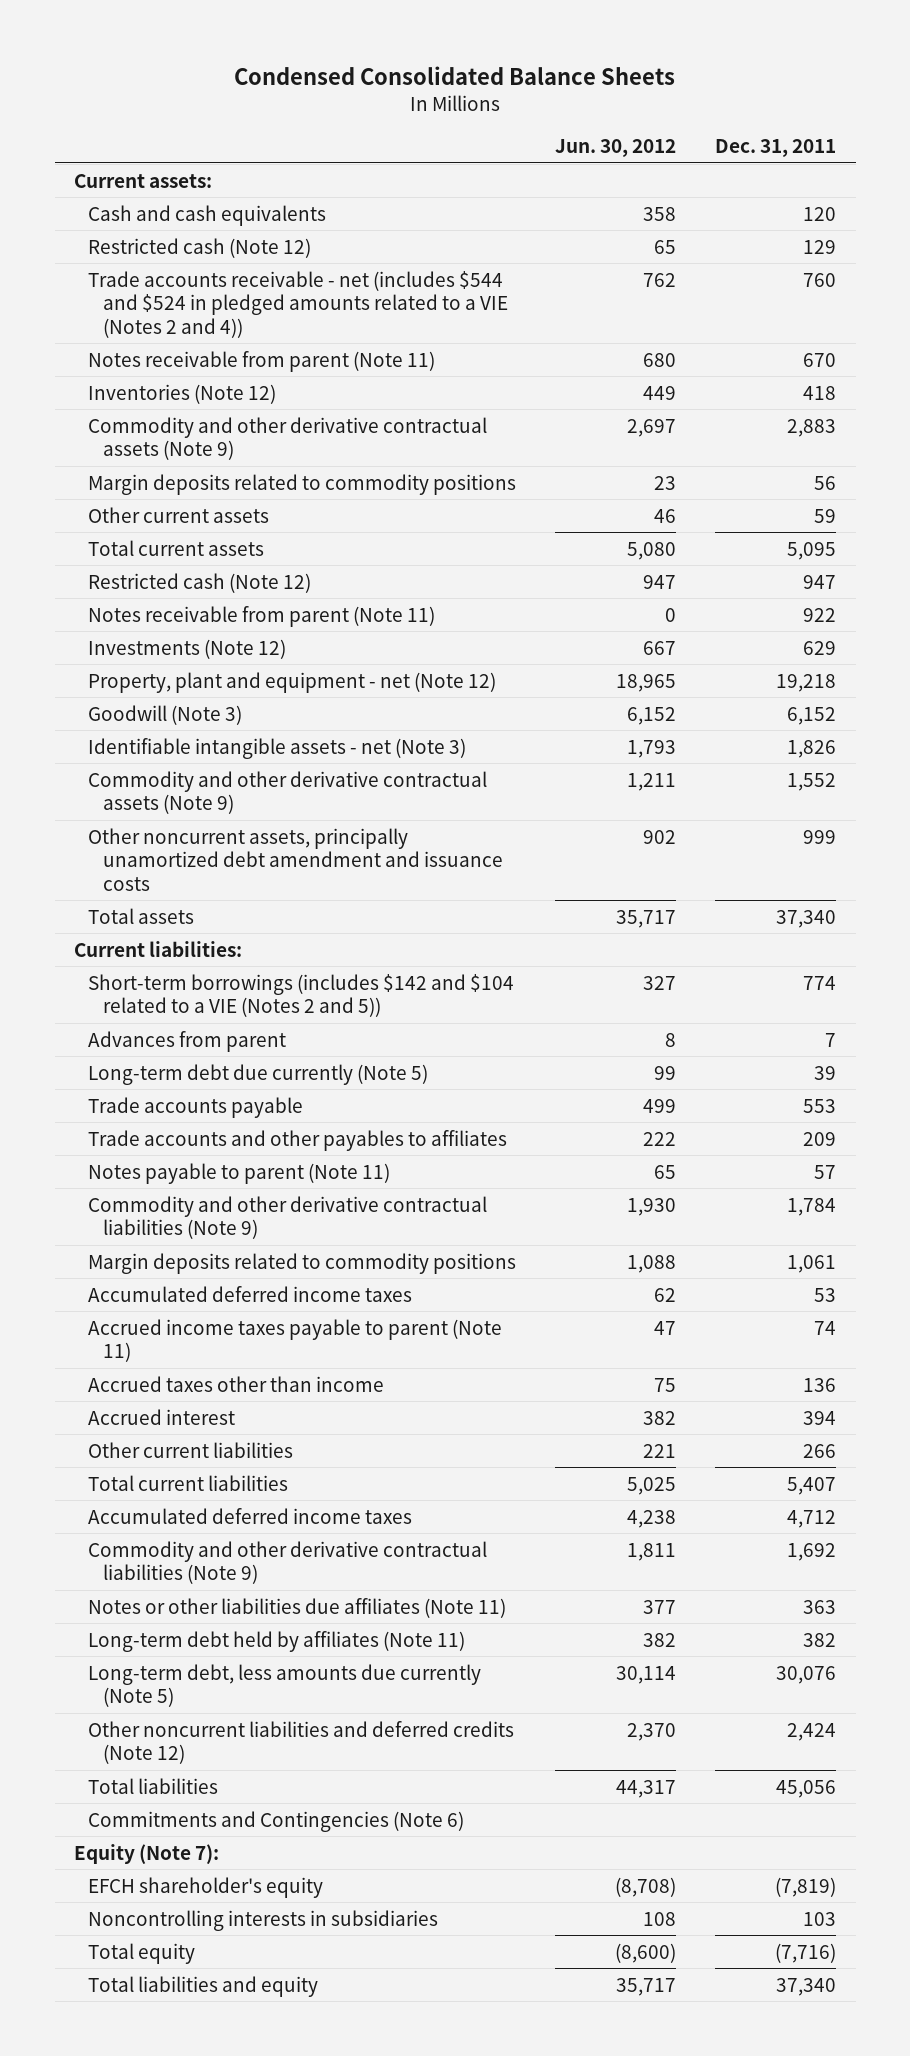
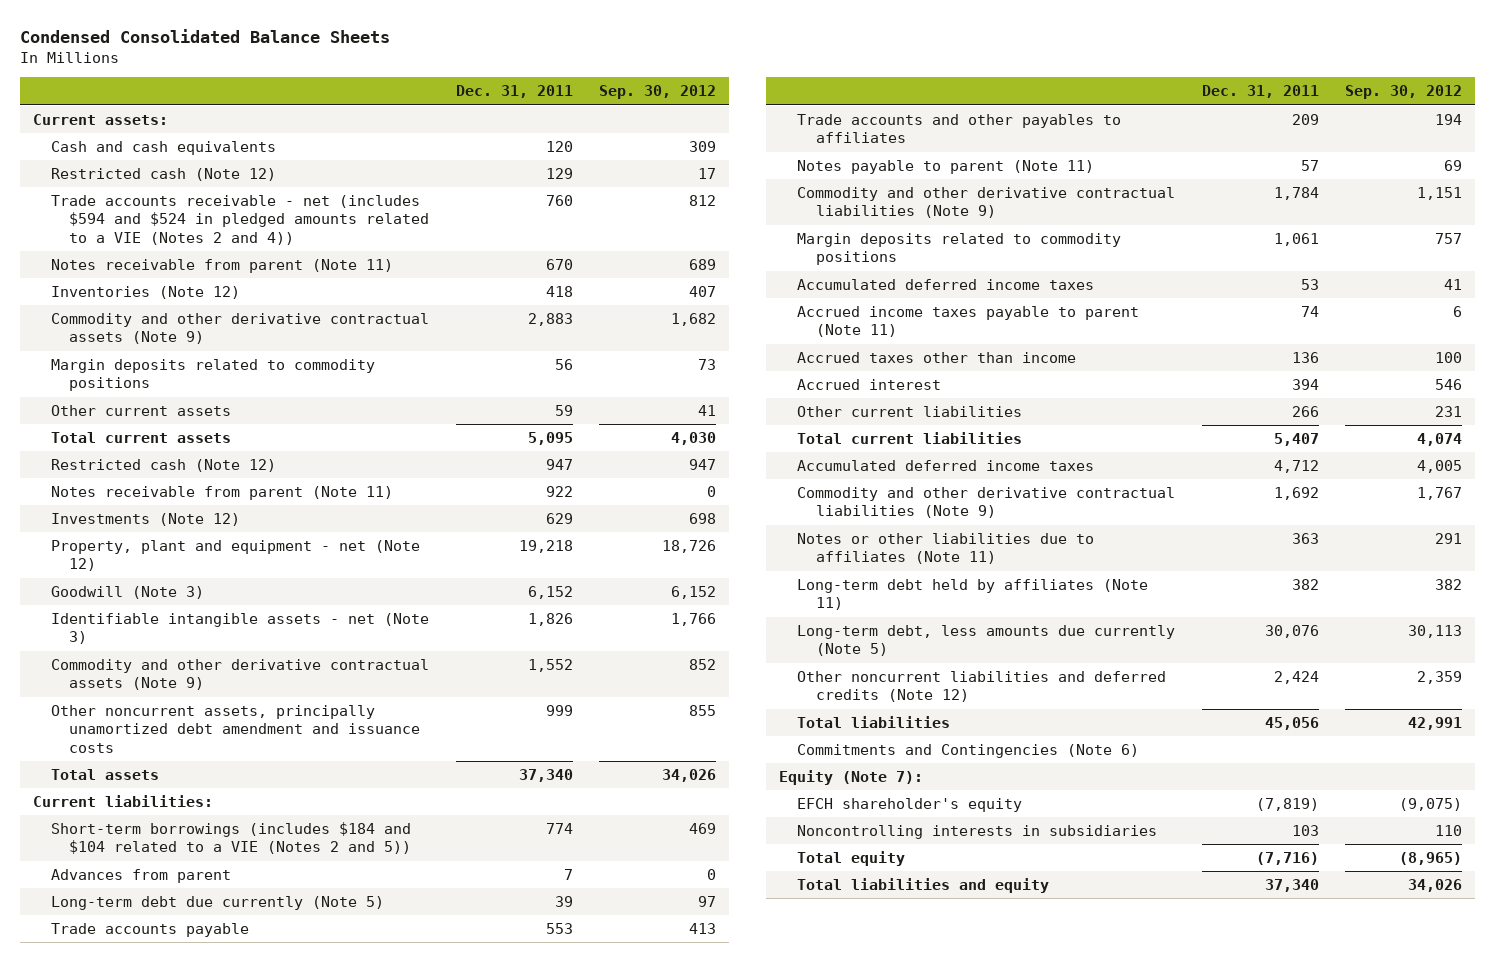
[555,139,677,158] Jun. 30, 2012 -> none
none -> [598,85,716,100] Sep. 30, 2012
[88,270,508,338] Trade accounts receivable - net (includes $544 and $524 in pledged amounts related to a VIE (Notes 2 and 4)) -> [51,195,430,245] Trade accounts receivable - net (includes $594 and $524 in pledged amounts related to a VIE (Notes 2 and 4))
[88,973,515,1018] Short-term borrowings (includes $142 and $104 related to a VIE (Notes 2 and 5)) -> [51,822,412,855] Short-term borrowings (includes $184 and $104 related to a VIE (Notes 2 and 5))
[88,1597,507,1618] Notes or other liabilities due affiliates (Note 11) -> [797,533,1095,565] Notes or other liabilities due to affiliates (Note 11)

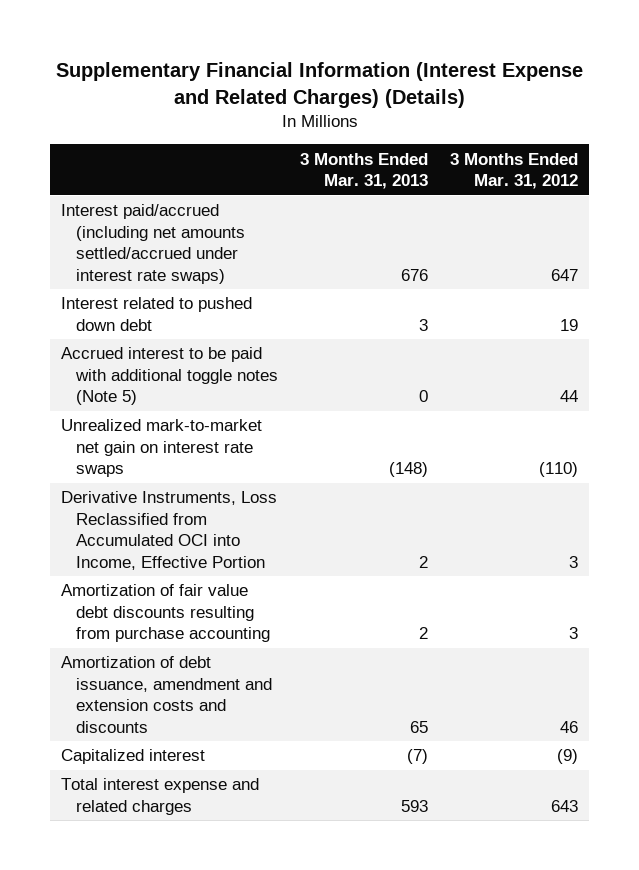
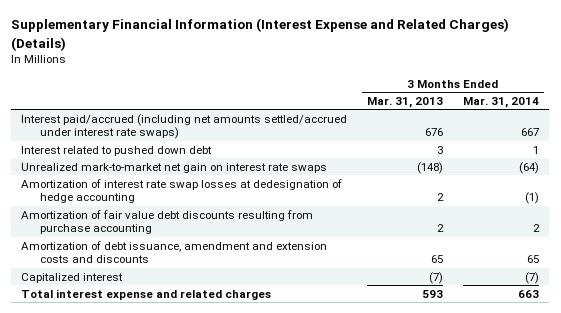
[449,152,578,190] 3 Months Ended Mar. 31, 2012 -> none
none -> [463,96,540,108] Mar. 31, 2014
[61,347,278,406] Accrued interest to be paid with additional toggle notes (Note 5) -> none
[61,491,278,570] Derivative Instruments, Loss Reclassified from Accumulated OCI into Income, Effective Portion -> [21,178,343,204] Amortization of interest rate swap losses at dedesignation of hedge accounting

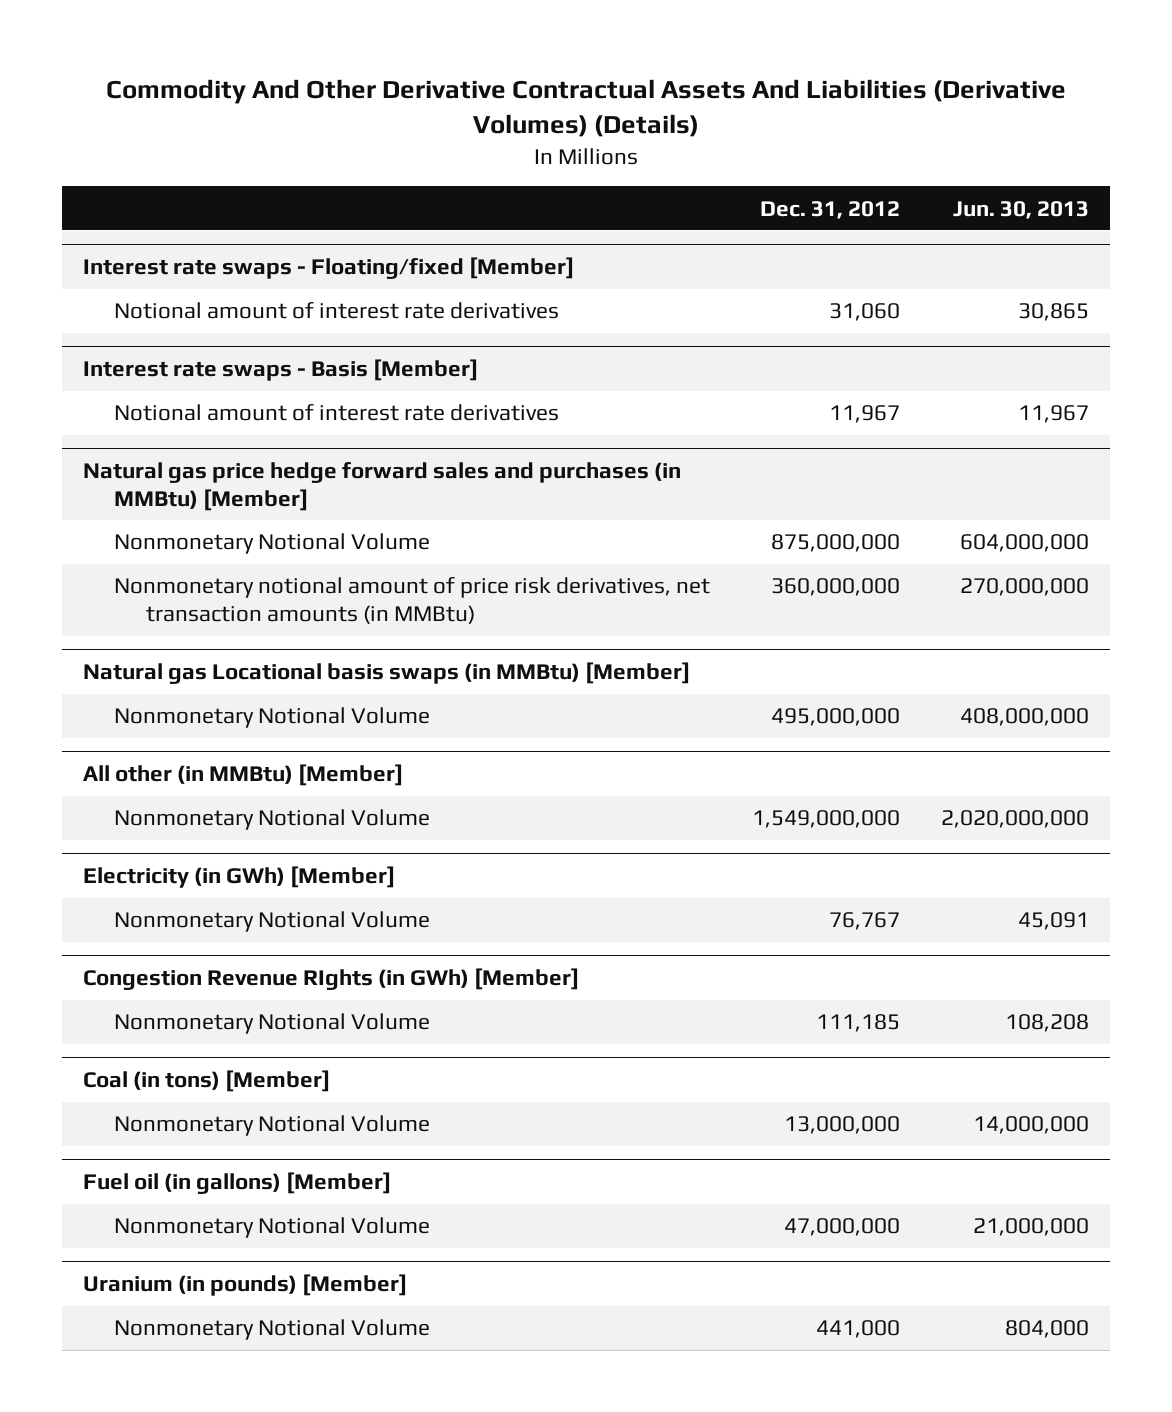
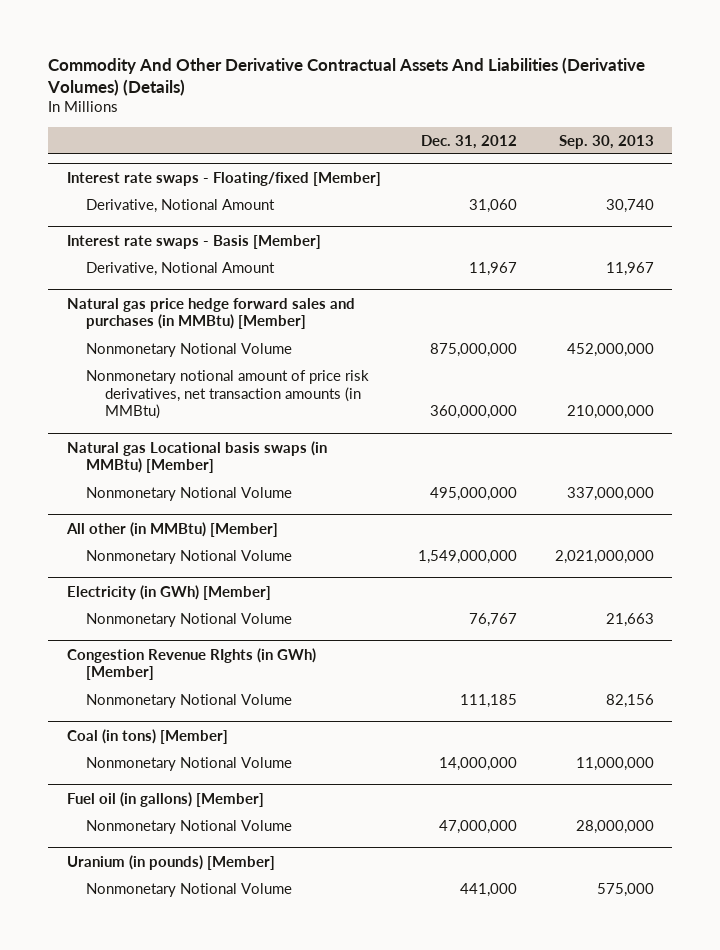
[952,200,1089,219] Jun. 30, 2013 -> none
none -> [558,134,654,149] Sep. 30, 2013
[114,302,560,320] Notional amount of interest rate derivatives -> [85,198,275,213] Derivative, Notional Amount
[114,404,560,422] Notional amount of interest rate derivatives -> [85,261,275,276] Derivative, Notional Amount
[783,1116,900,1135] 13,000,000 -> [439,756,518,771] 14,000,000

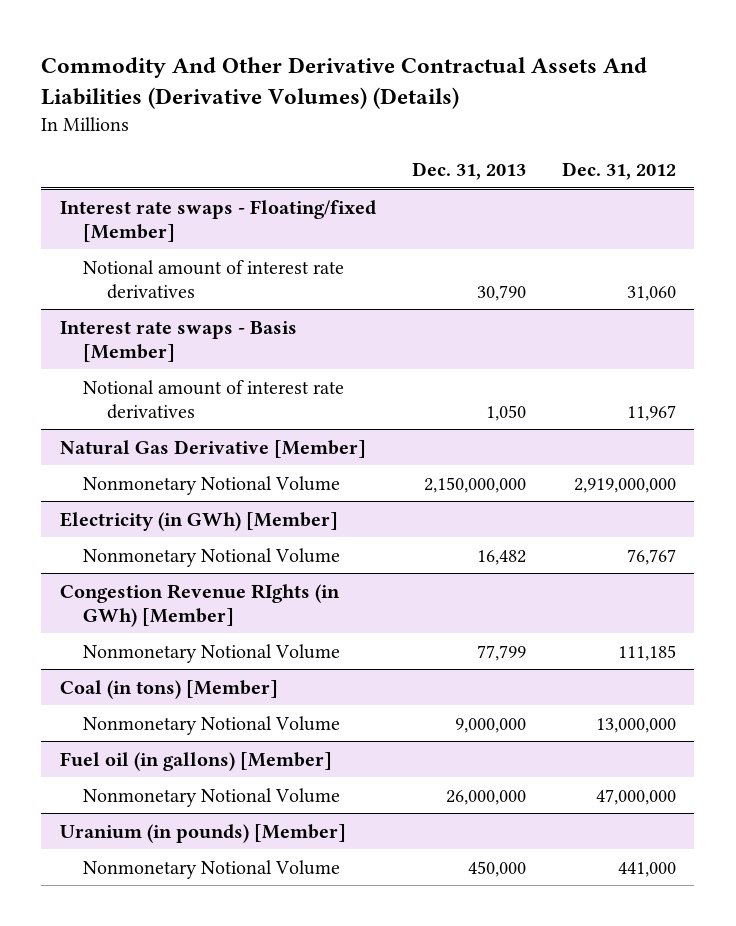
[558,134,654,149] Sep. 30, 2013 -> none
none -> [411,161,526,180] Dec. 31, 2013
[85,198,275,213] Derivative, Notional Amount -> [83,259,345,299] Notional amount of interest rate derivatives
[66,297,355,330] Natural gas price hedge forward sales and purchases (in MMBtu) [Member] -> none
[85,369,369,420] Nonmonetary notional amount of price risk derivatives, net transaction amounts (in MMBtu) -> none
[66,440,327,474] Natural gas Locational basis swaps (in MMBtu) [Member] -> none
[85,486,292,501] Nonmonetary Notional Volume -> none
[65,521,278,537] All other (in MMBtu) [Member] -> none
[85,549,292,564] Nonmonetary Notional Volume -> none
[85,261,275,276] Derivative, Notional Amount -> [83,379,345,419] Notional amount of interest rate derivatives
none -> [59,439,366,458] Natural Gas Derivative [Member]
[430,342,518,357] 875,000,000 -> [574,477,677,493] 2,919,000,000
[439,756,518,771] 14,000,000 -> [596,717,677,733] 13,000,000

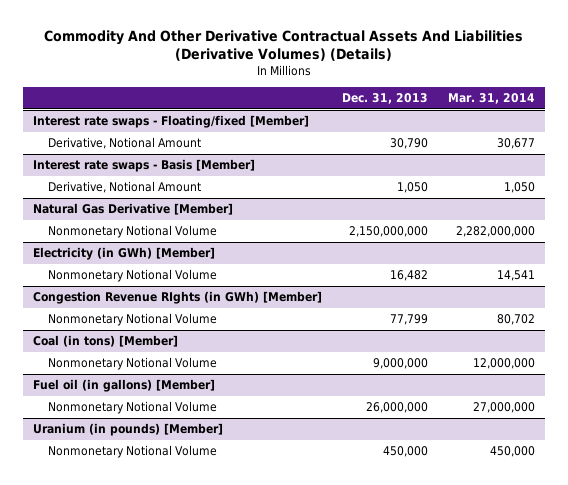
[562,161,677,180] Dec. 31, 2012 -> none
none -> [448,93,536,105] Mar. 31, 2014
[83,259,345,299] Notional amount of interest rate derivatives -> [48,137,202,150] Derivative, Notional Amount
[83,379,345,419] Notional amount of interest rate derivatives -> [48,181,202,194] Derivative, Notional Amount

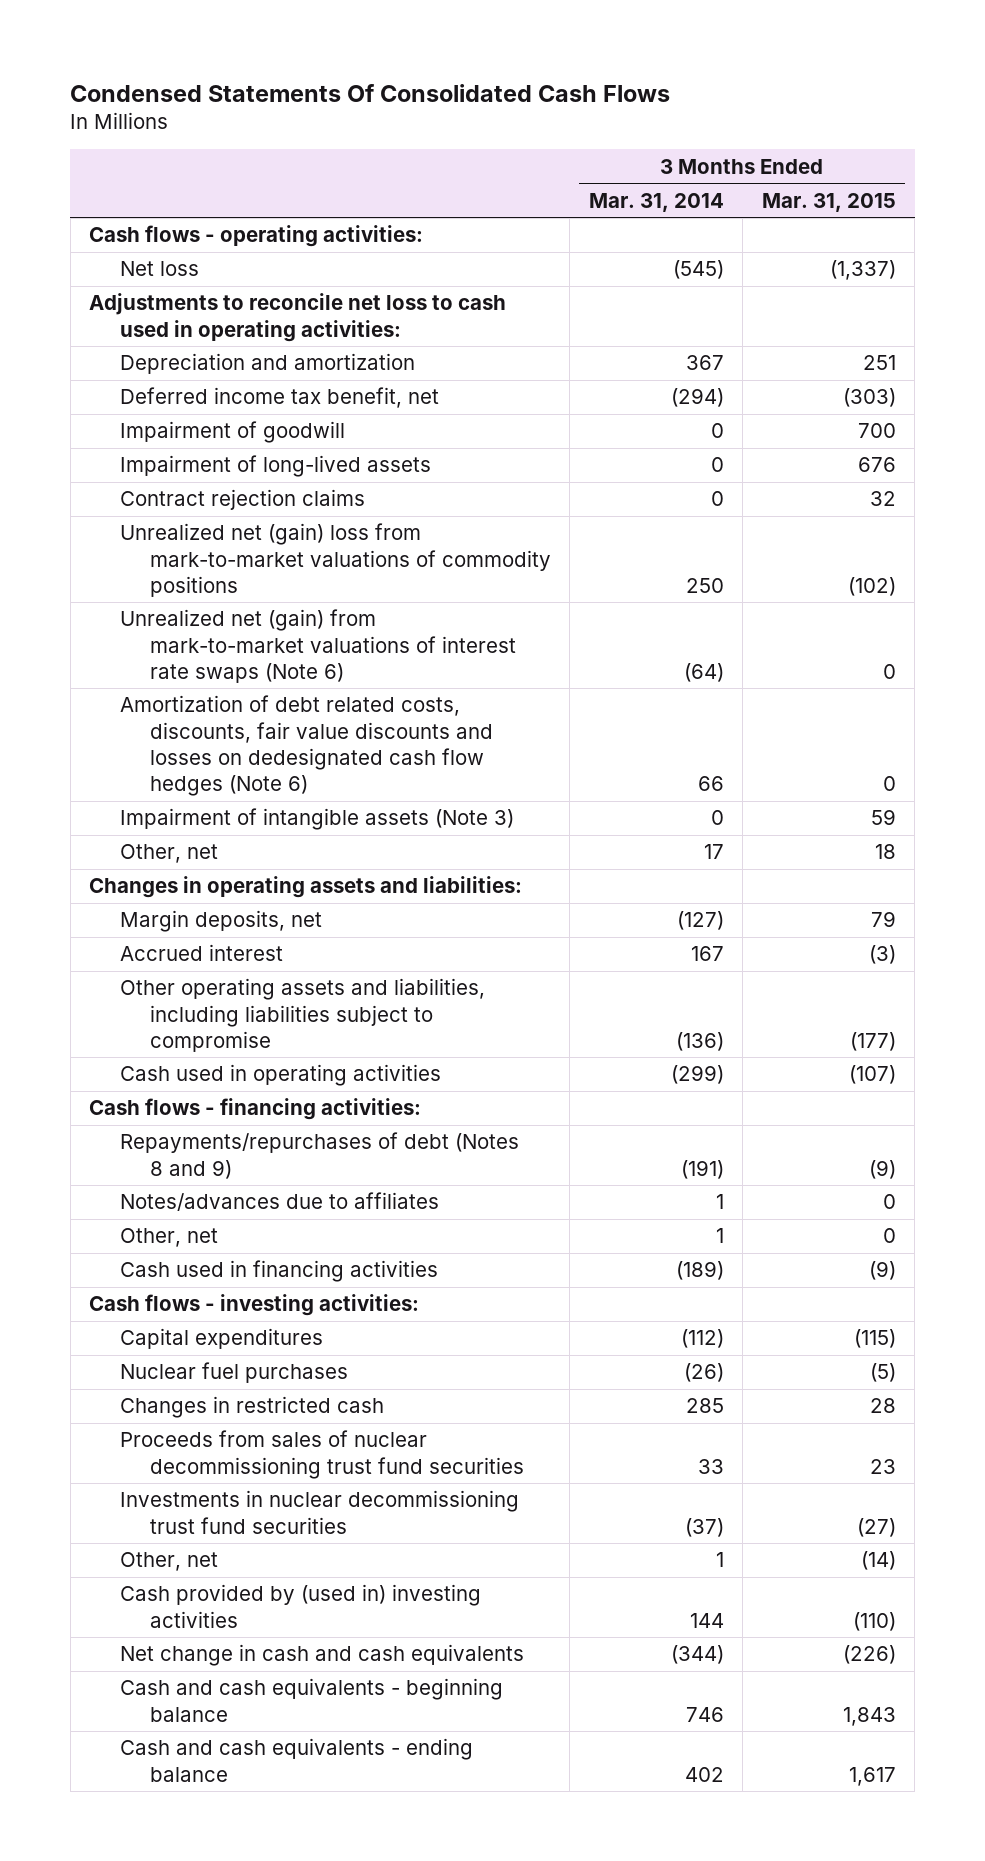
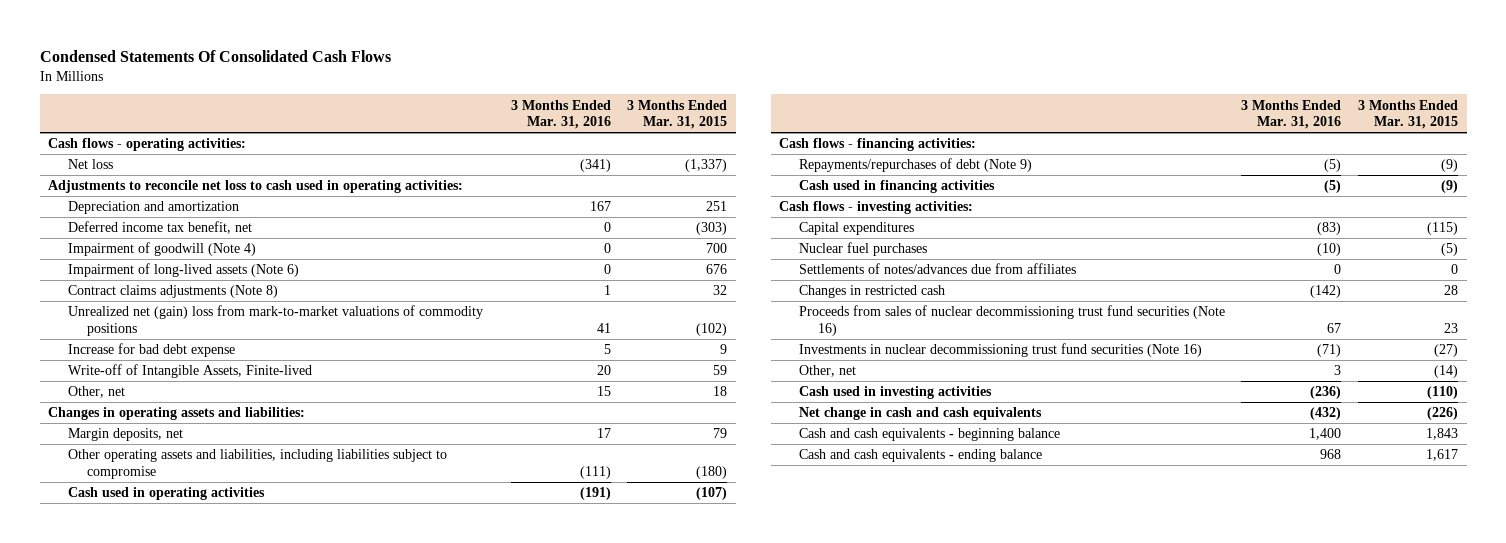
[588,192,724,212] Mar. 31, 2014 -> none
none -> [510,99,611,130] 3 Months Ended Mar. 31, 2016
[119,421,345,444] Impairment of goodwill -> [67,242,256,257] Impairment of goodwill (Note 4)
[119,455,431,478] Impairment of long-lived assets -> [67,263,299,278] Impairment of long-lived assets (Note 6)
[119,489,365,511] Contract rejection claims -> [67,285,278,299] Contract claims adjustments (Note 8)
[119,609,516,683] Unrealized net (gain) from mark-to-market valuations of interest rate swaps (Note 6) -> none
[119,695,493,797] Amortization of debt related costs, discounts, fair value discounts and losses on dedesignated cash flow hedges (Note 6) -> none
none -> [67,343,235,358] Increase for bad debt expense
[119,808,514,831] Impairment of intangible assets (Note 3) -> [67,364,312,379] Write-off of Intangible Assets, Finite-lived
[119,944,283,962] Accrued interest -> none
[849,1031,896,1051] (177) -> [696,465,728,479] (180)
[119,1192,439,1212] Notes/advances due to affiliates -> none
[119,1228,218,1248] Other, net -> none
[119,1132,519,1179] Repayments/repurchases of debt (Notes 8 and 9) -> [798,158,1032,173] Repayments/repurchases of debt (Note 9)
none -> [798,263,1076,275] Settlements of notes/advances due from affiliates
[119,1430,524,1479] Proceeds from sales of nuclear decommissioning trust fund securities -> [798,305,1225,336] Proceeds from sales of nuclear decommissioning trust fund securities (Note 16)
[119,1490,519,1534] Investments in nuclear decommissioning trust fund securities -> [798,343,1202,358] Investments in nuclear decommissioning trust fund securities (Note 16)
[119,1584,481,1628] Cash provided by (used in) investing activities -> [798,386,992,400] Cash used in investing activities

